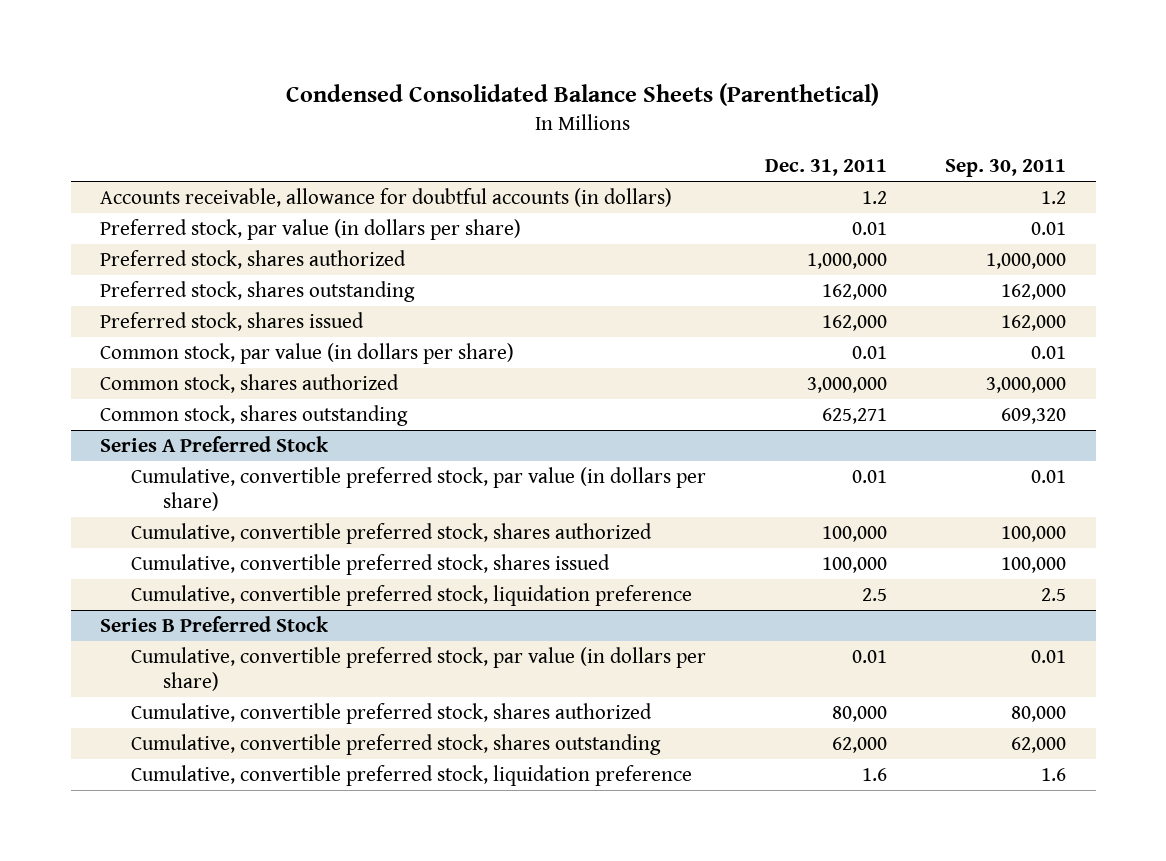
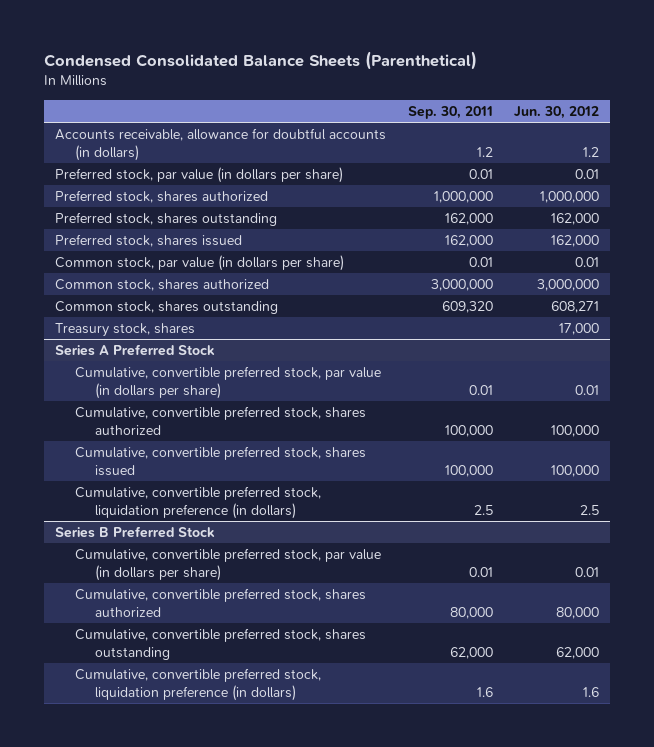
[764,159,887,177] Dec. 31, 2011 -> none
none -> [514,105,600,119] Jun. 30, 2012
none -> [54,323,195,338] Treasury stock, shares
[131,584,693,606] Cumulative, convertible preferred stock, liquidation preference -> [74,486,321,519] Cumulative, convertible preferred stock, liquidation preference (in dollars)
[131,764,693,786] Cumulative, convertible preferred stock, liquidation preference -> [74,668,321,701] Cumulative, convertible preferred stock, liquidation preference (in dollars)

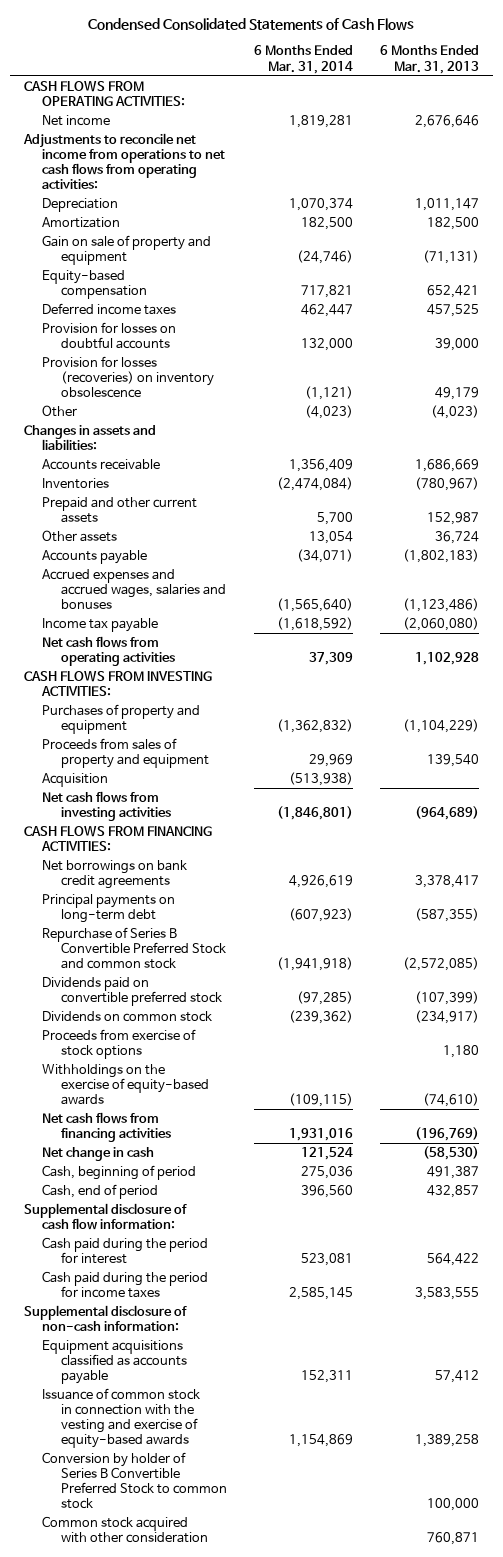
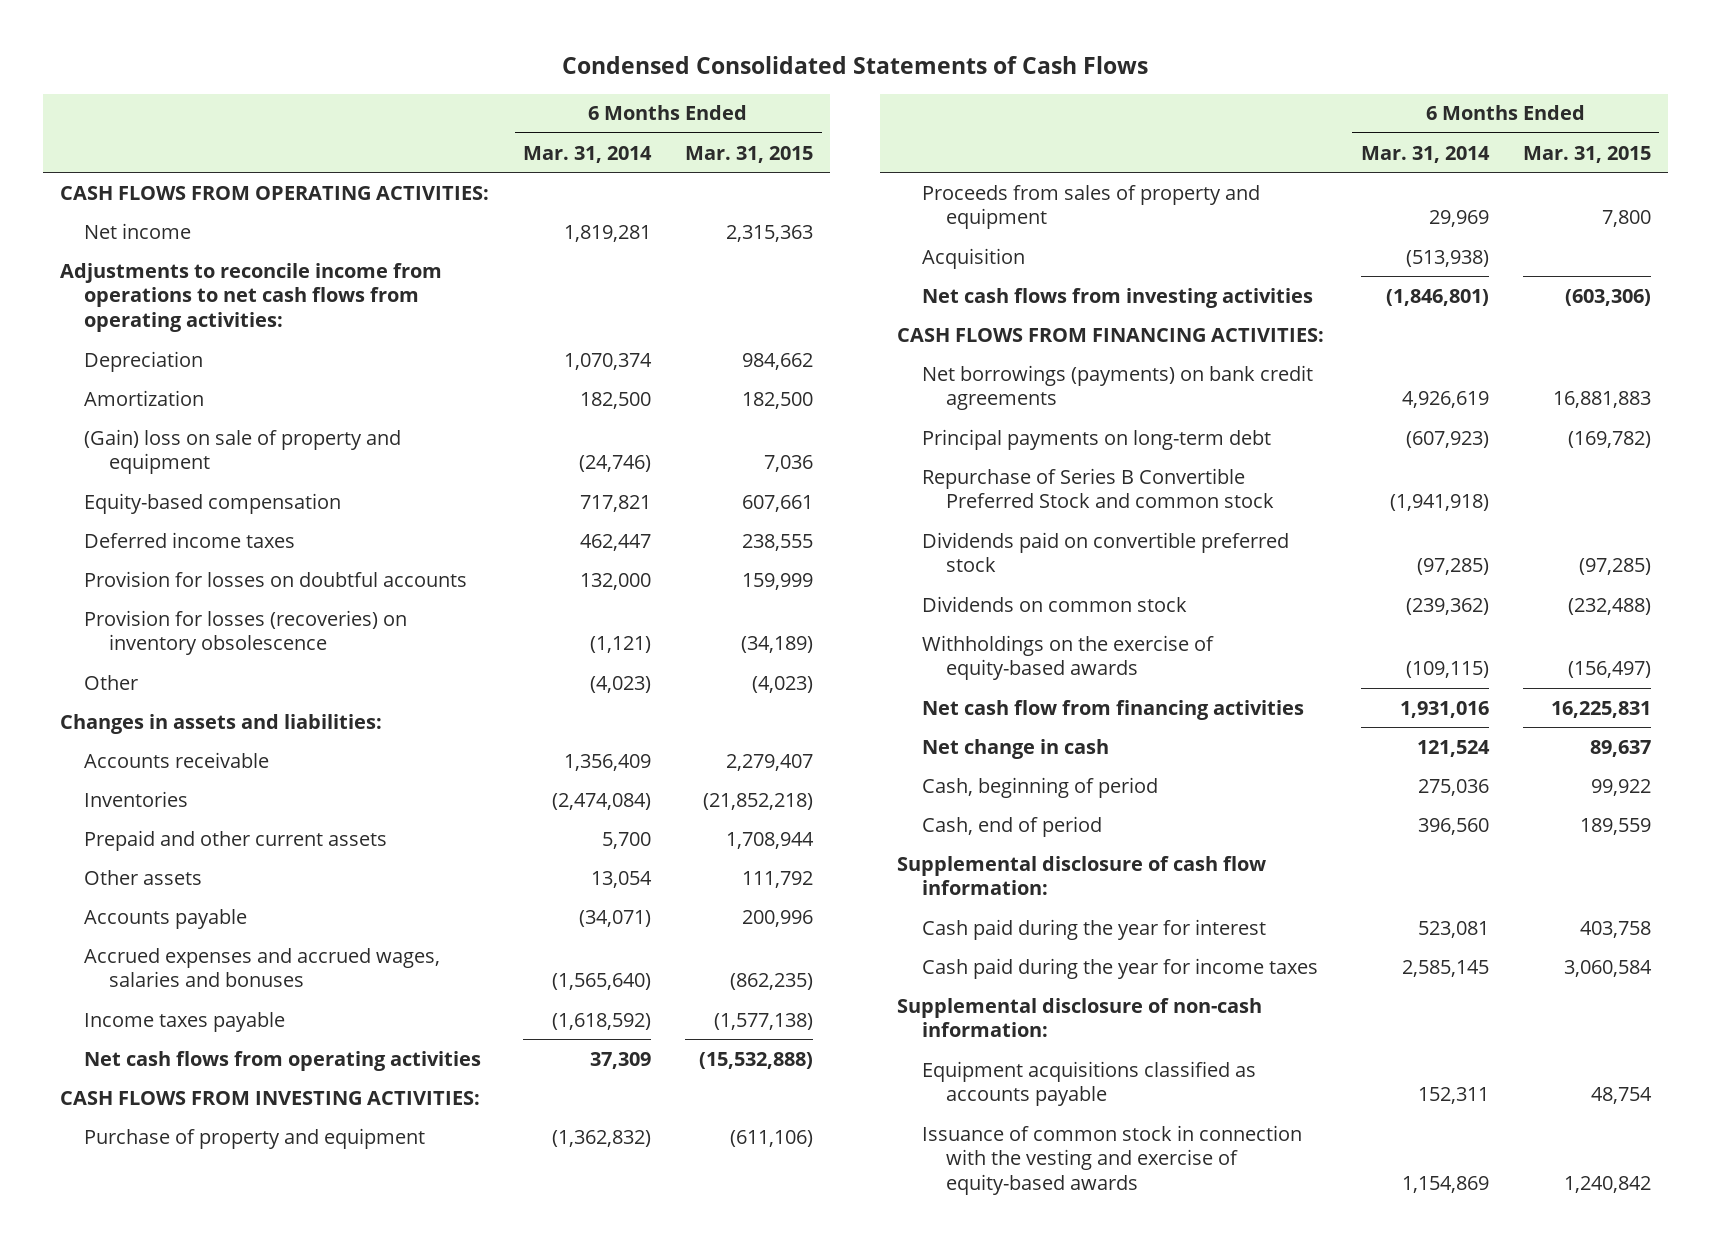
[380,45,480,74] 6 Months Ended Mar. 31, 2013 -> none
none -> [685,145,814,163] Mar. 31, 2015
[22,132,226,190] Adjustments to reconcile net income from operations to net cash flows from operating activities: -> [59,262,442,333] Adjustments to reconcile income from operations to net cash flows from operating activities:
[42,234,212,266] Gain on sale of property and equipment -> [84,428,402,475] (Gain) loss on sale of property and equipment
[42,617,159,632] Income tax payable -> [84,1011,286,1032] Income taxes payable
[42,703,201,735] Purchases of property and equipment -> [84,1127,426,1149] Purchase of property and equipment
[42,859,188,890] Net borrowings on bank credit agreements -> [921,364,1313,411] Net borrowings (payments) on bank credit agreements
[42,1028,197,1060] Proceeds from exercise of stock options -> none
[42,1111,171,1143] Net cash flows from financing activities -> [921,699,1304,720] Net cash flow from financing activities
[42,1236,209,1265] Cash paid during the period for interest -> [921,918,1266,940] Cash paid during the year for interest
[42,1270,209,1299] Cash paid during the period for income taxes -> [921,957,1318,979] Cash paid during the year for income taxes
[42,1451,227,1510] Conversion by holder of Series B Convertible Preferred Stock to common stock -> none
[42,1515,208,1544] Common stock acquired with other consideration -> none

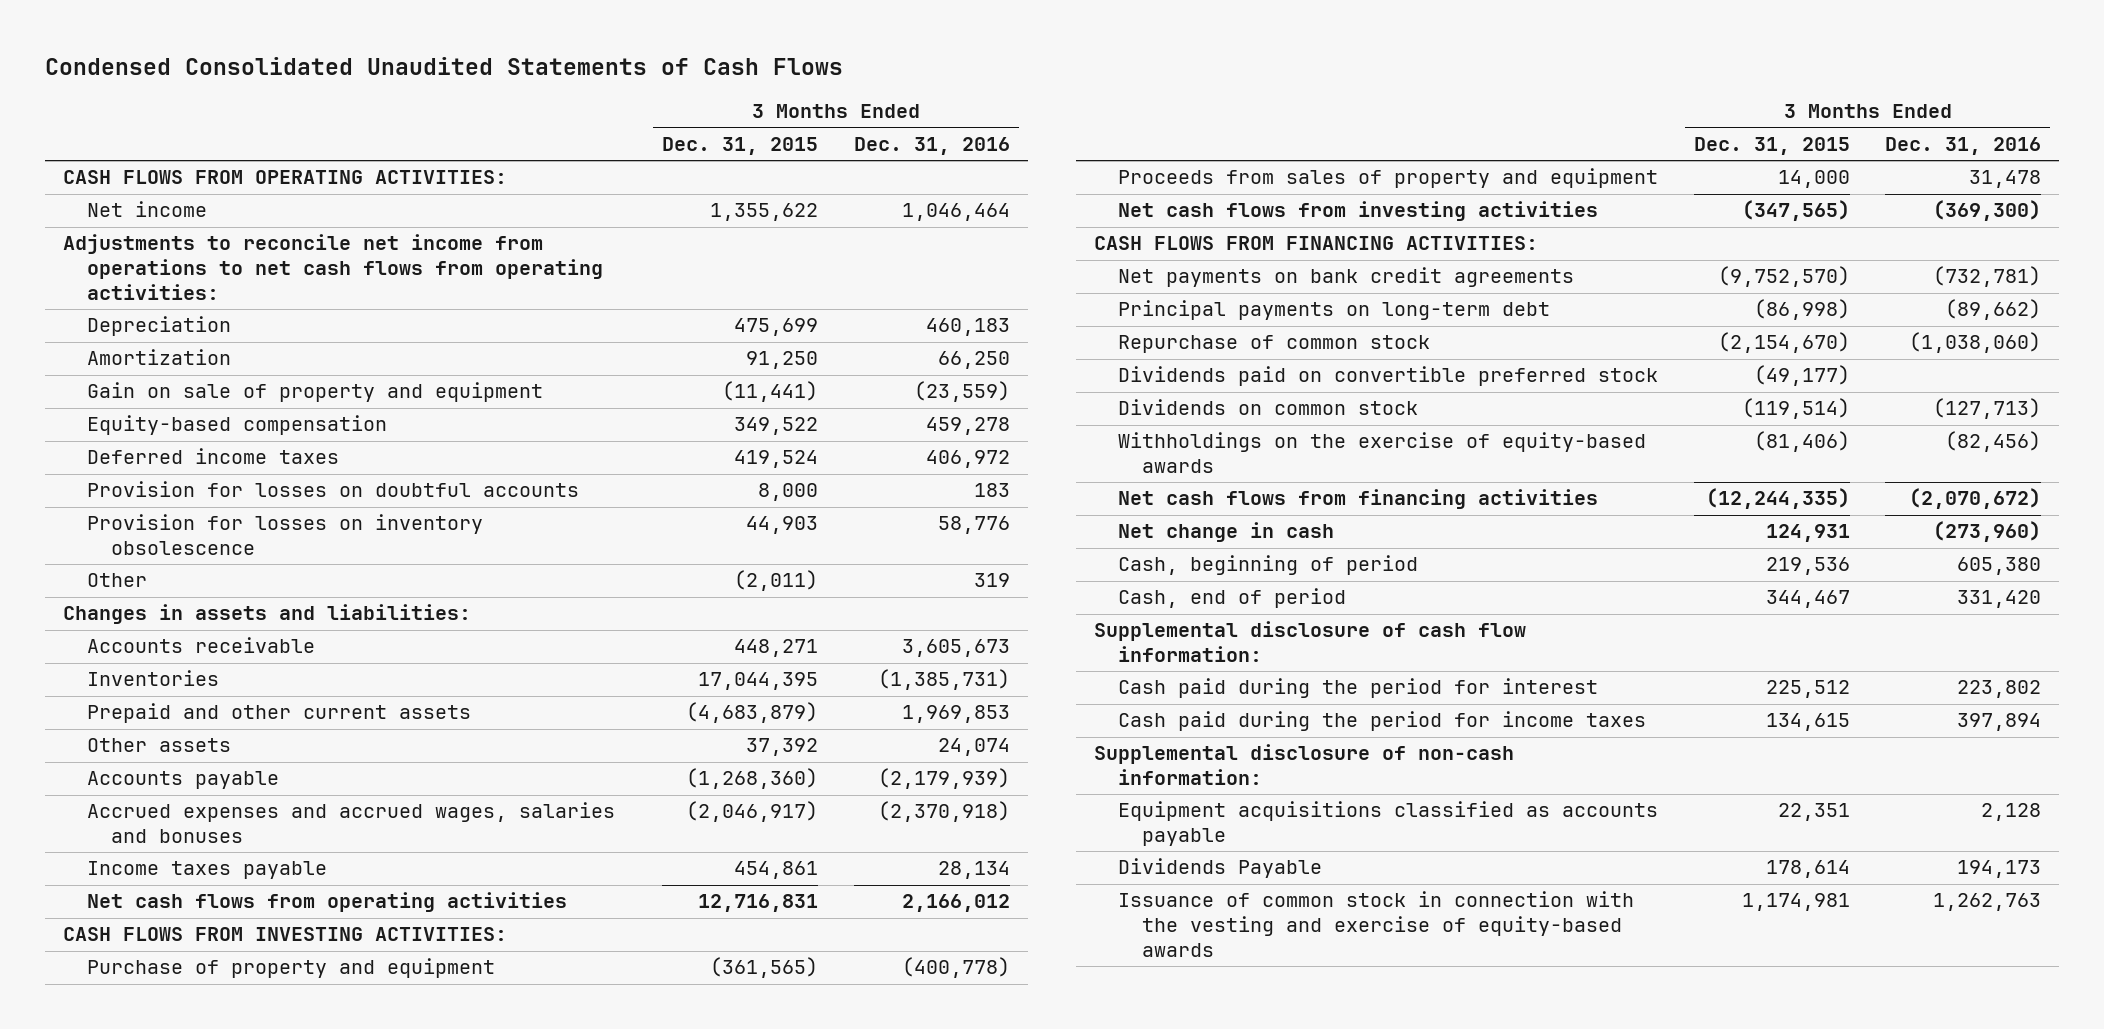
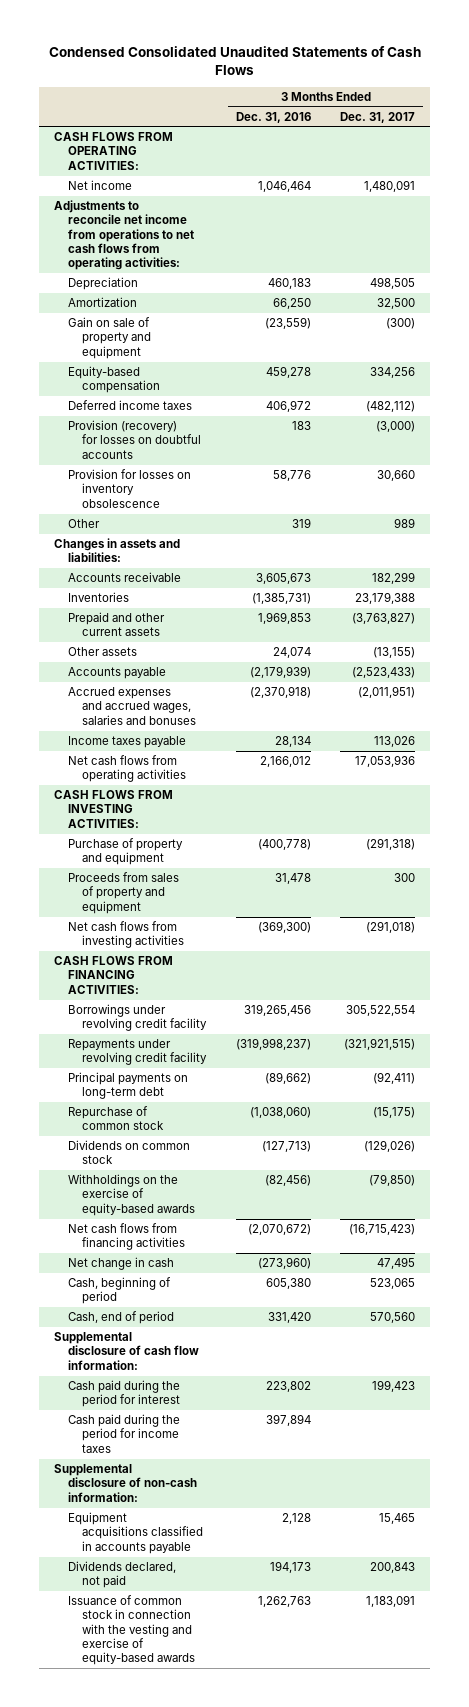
[662,136,819,155] Dec. 31, 2015 -> none
none -> [340,111,416,123] Dec. 31, 2017
[86,481,579,498] Provision for losses on doubtful accounts -> [68,420,202,459] Provision (recovery) for losses on doubtful accounts
[1118,267,1575,288] Net payments on bank credit agreements -> none
none -> [68,1004,208,1032] Borrowings under revolving credit facility
none -> [68,1039,208,1066] Repayments under revolving credit facility
[1118,366,1659,387] Dividends paid on convertible preferred stock -> none
[1118,801,1659,847] Equipment acquisitions classified as accounts payable -> [68,1512,204,1554] Equipment acquisitions classified in accounts payable
[1118,858,1323,879] Dividends Payable -> [68,1561,177,1589] Dividends declared, not paid

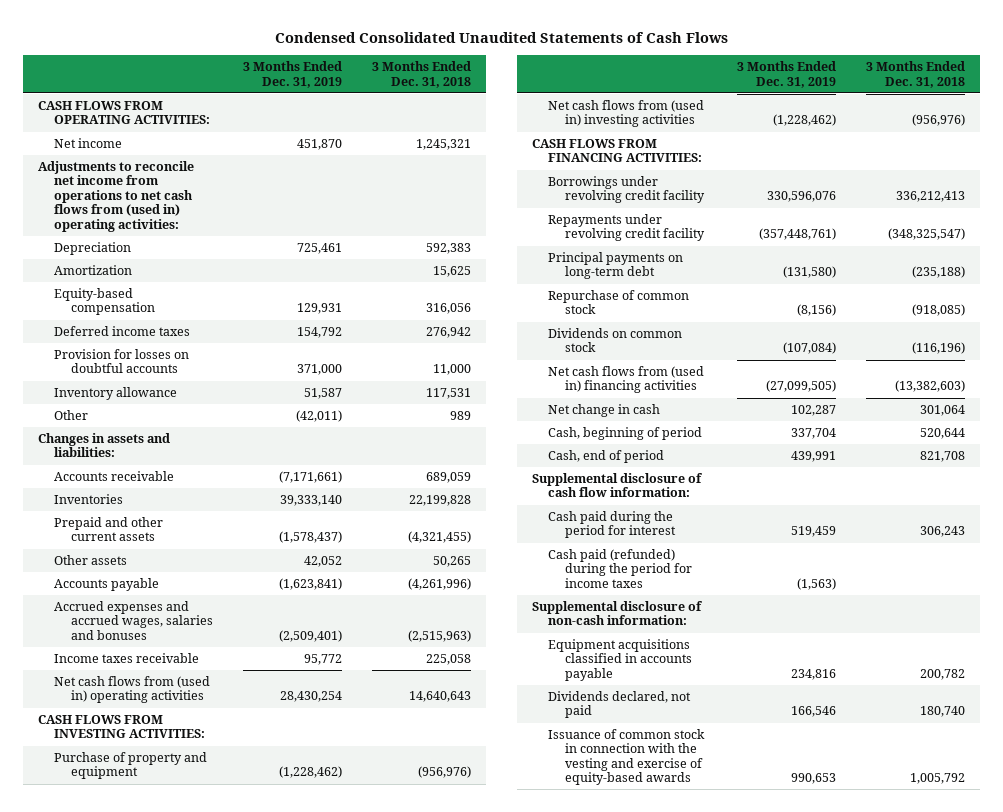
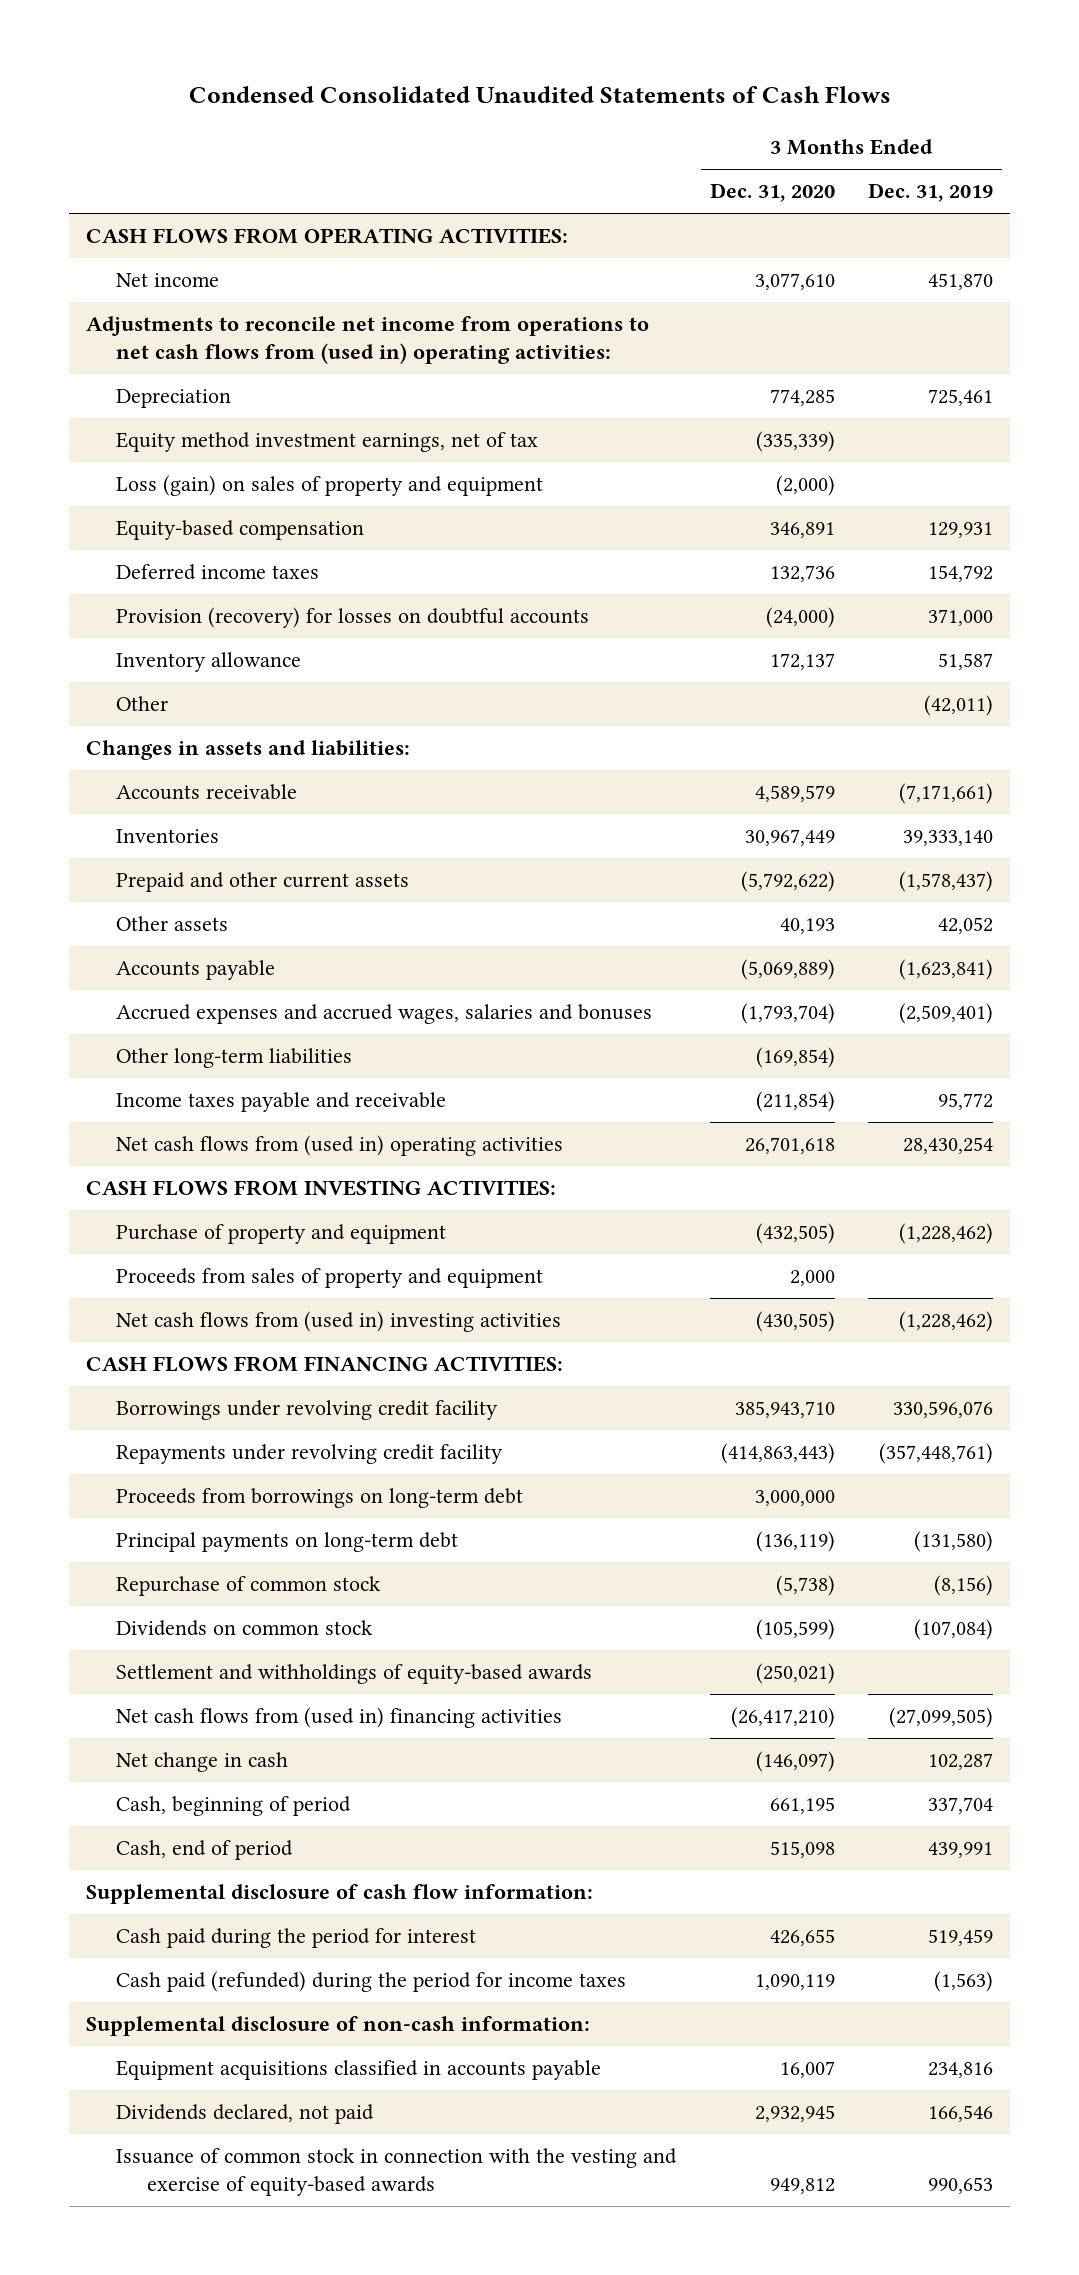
[371,61,471,88] 3 Months Ended Dec. 31, 2018 -> none
none -> [709,183,835,203] Dec. 31, 2020
[54,265,133,276] Amortization -> none
none -> [116,432,539,453] Equity method investment earnings, net of tax
none -> [116,475,544,497] Loss (gain) on sales of property and equipment
[54,349,190,374] Provision for losses on doubtful accounts -> [116,607,590,629] Provision (recovery) for losses on doubtful accounts
none -> [116,1048,353,1069] Other long-term liabilities
[54,653,200,664] Income taxes receivable -> [116,1092,447,1113] Income taxes payable and receivable
none -> [116,1268,544,1289] Proceeds from sales of property and equipment
none -> [116,1488,524,1509] Proceeds from borrowings on long-term debt
none -> [116,1664,593,1685] Settlement and withholdings of equity-based awards

